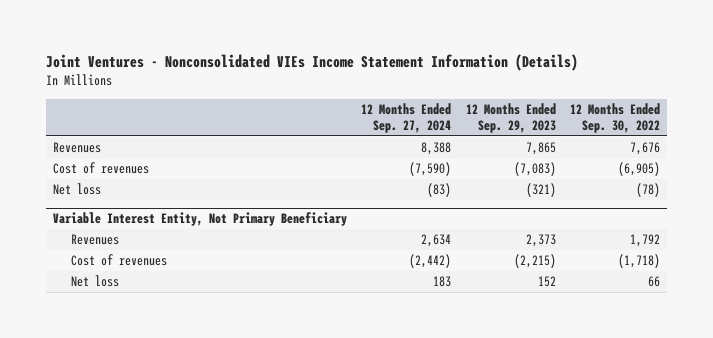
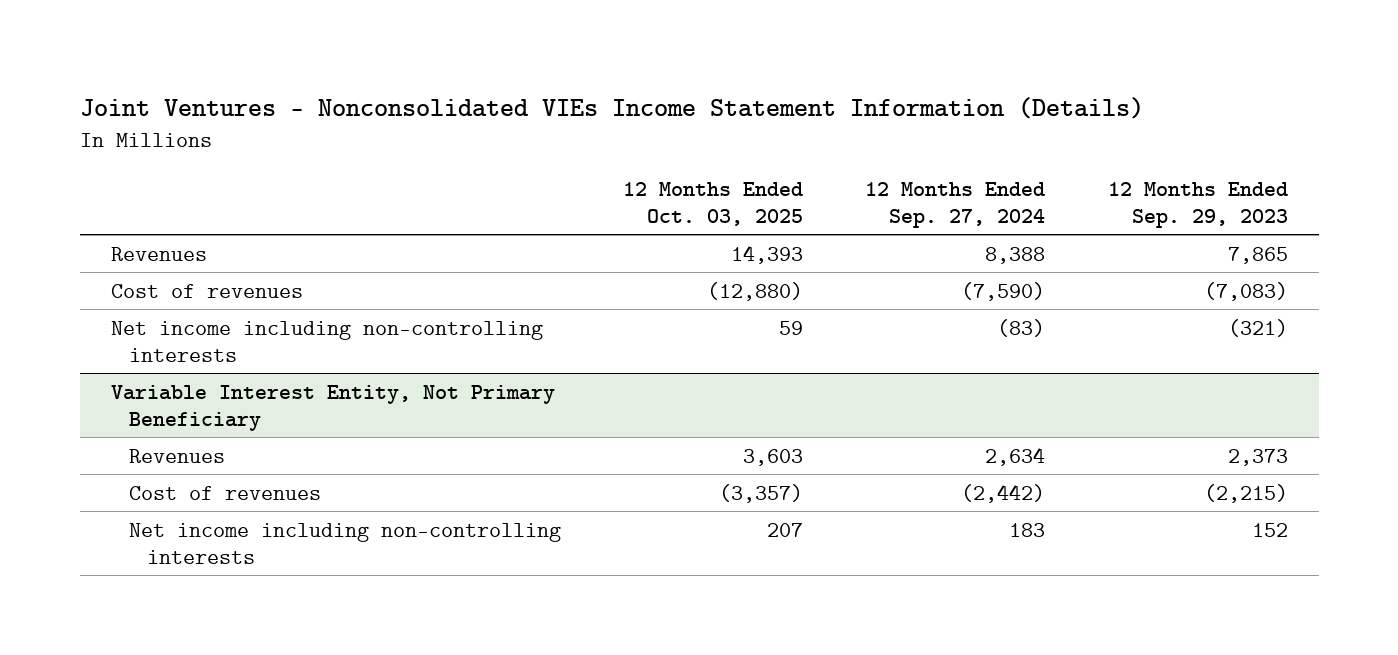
[569,102,660,133] 12 Months Ended Sep. 30, 2022 -> none
none -> [623,181,804,226] 12 Months Ended Oct. 03, 2025
[52,183,101,196] Net loss -> [110,320,543,362] Net income including non-controlling interests
[71,275,120,288] Net loss -> [128,522,561,564] Net income including non-controlling interests

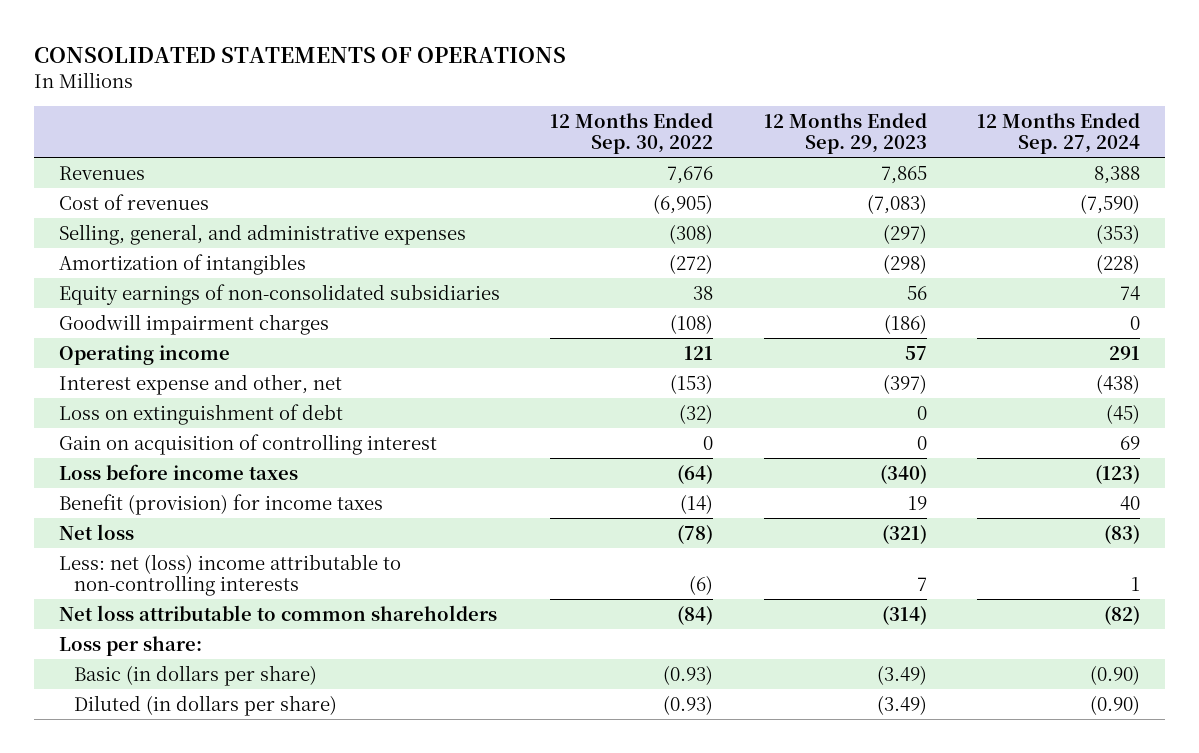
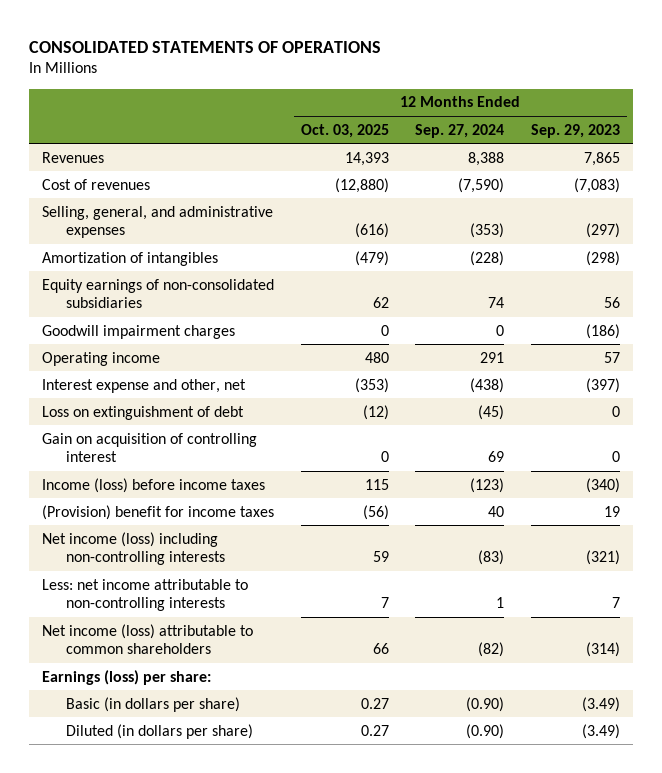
[550,112,714,155] 12 Months Ended Sep. 30, 2022 -> none
none -> [300,123,389,138] Oct. 03, 2025
[59,463,299,480] Loss before income taxes -> [42,477,266,493] Income (loss) before income taxes
[59,493,384,515] Benefit (provision) for income taxes -> [42,504,275,520] (Provision) benefit for income taxes
[59,523,135,540] Net loss -> [42,531,225,565] Net income (loss) including non-controlling interests
[59,553,402,597] Less: net (loss) income attributable to non-controlling interests -> [42,578,249,611] Less: net income attributable to non-controlling interests
[59,604,498,621] Net loss attributable to common shareholders -> [42,623,254,654] Net income (loss) attributable to common shareholders
[59,635,203,656] Loss per share: -> [42,669,212,685] Earnings (loss) per share:

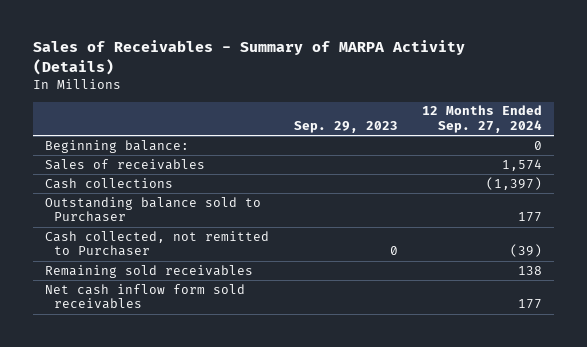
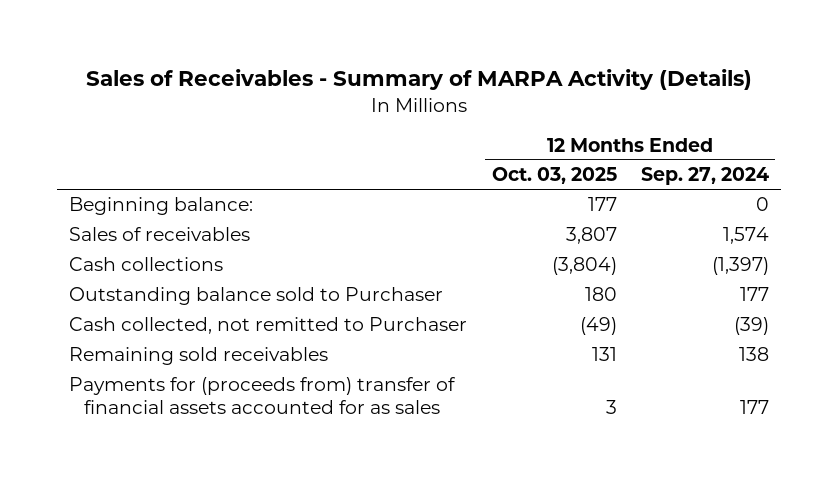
[293,120,398,133] Sep. 29, 2023 -> none
none -> [491,167,617,185] Oct. 03, 2025
[45,283,246,310] Net cash inflow form sold receivables -> [69,377,457,414] Payments for (proceeds from) transfer of financial assets accounted for as sales

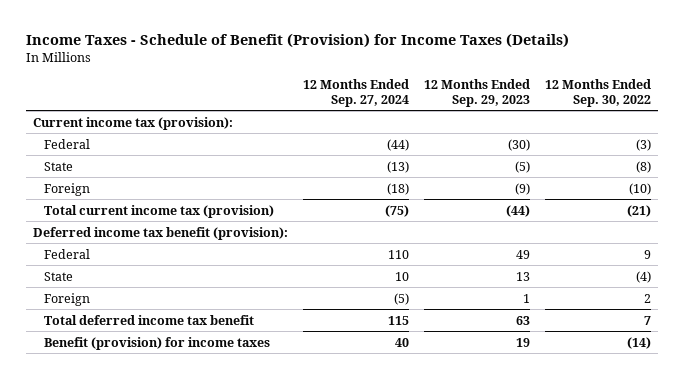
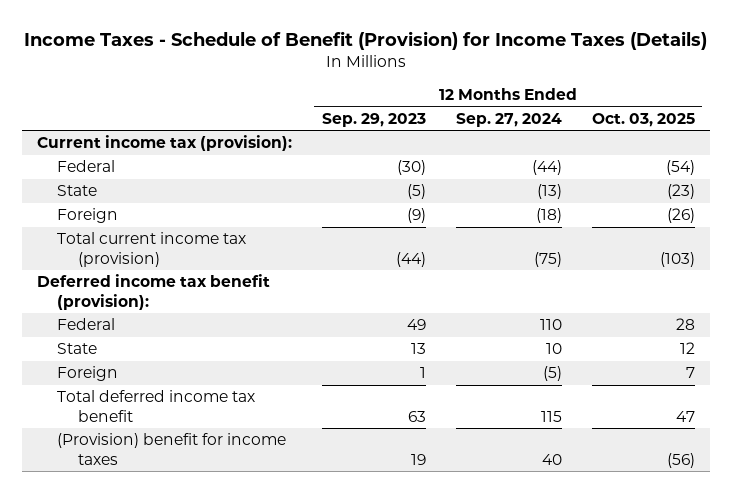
[544,79,651,107] 12 Months Ended Sep. 30, 2022 -> none
none -> [591,112,695,127] Oct. 03, 2025
[43,336,270,350] Benefit (provision) for income taxes -> [57,433,287,465] (Provision) benefit for income taxes

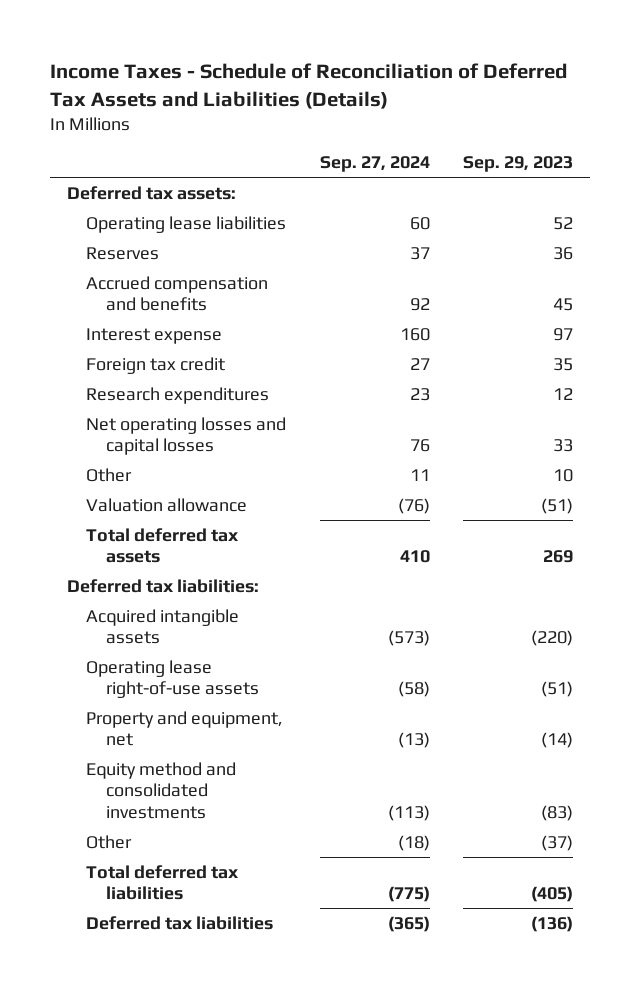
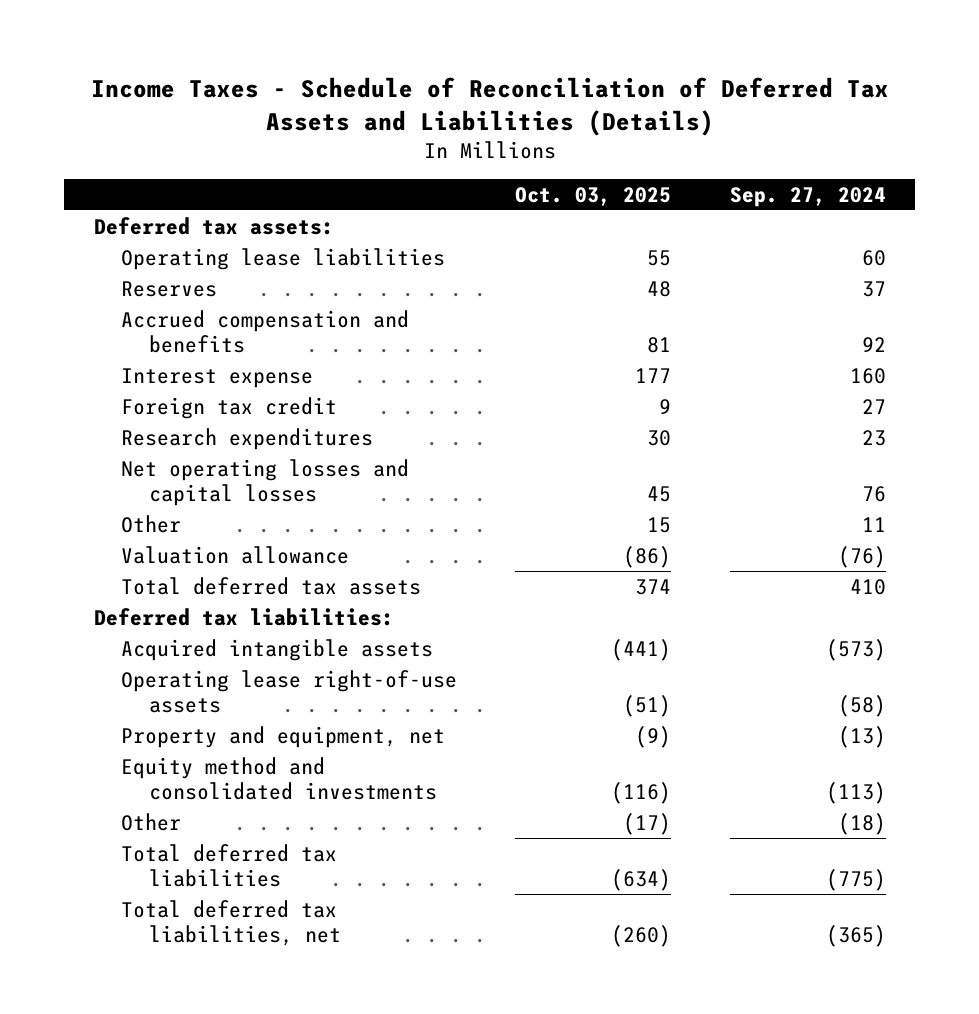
[463,156,574,173] Sep. 29, 2023 -> none
none -> [515,186,672,206] Oct. 03, 2025
[86,915,274,930] Deferred tax liabilities -> [121,899,341,947] Total deferred tax liabilities, net

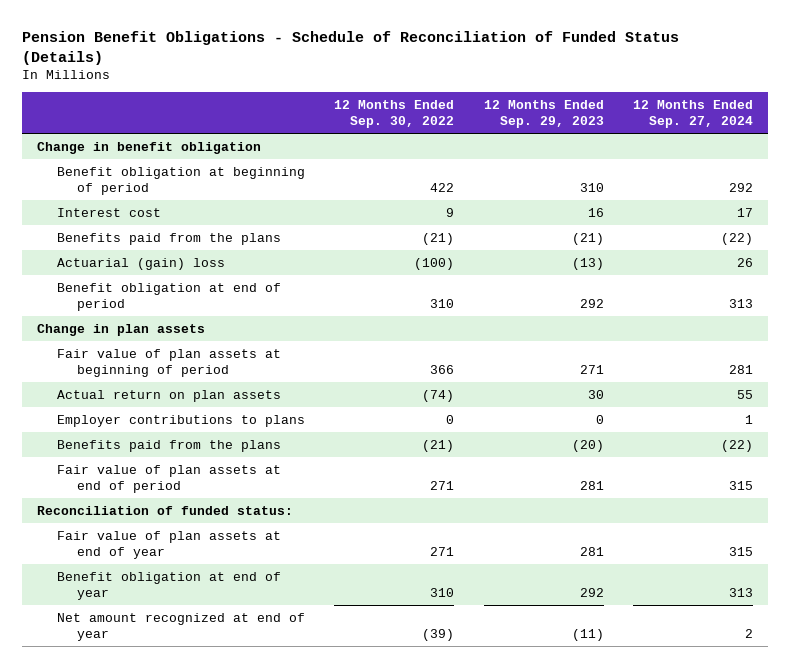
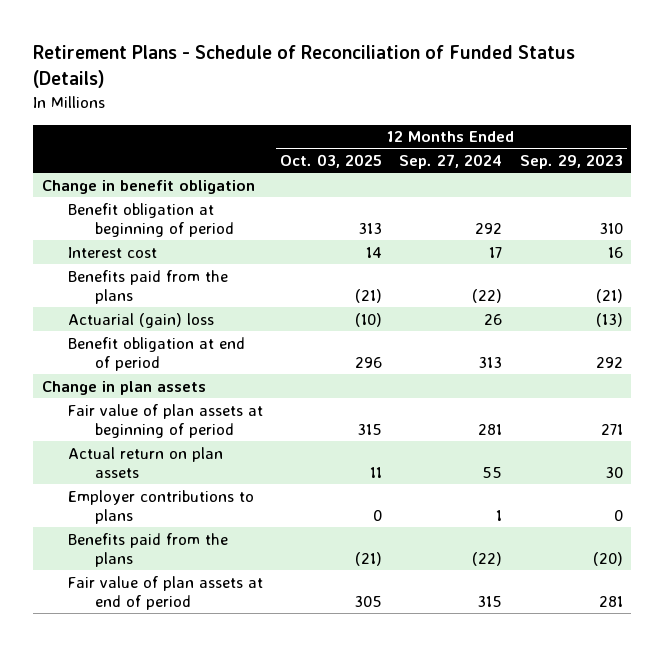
[21,30,679,65] Pension Benefit Obligations - Schedule of Reconciliation of Funded Status (Details) -> [33,45,576,89] Retirement Plans - Schedule of Reconciliation of Funded Status (Details)
[334,99,455,129] 12 Months Ended Sep. 30, 2022 -> none
none -> [280,154,383,169] Oct. 03, 2025
[36,505,293,515] Reconciliation of funded status: -> none
[56,530,281,560] Fair value of plan assets at end of year -> none
[56,571,281,601] Benefit obligation at end of year -> none
[56,612,305,642] Net amount recognized at end of year -> none

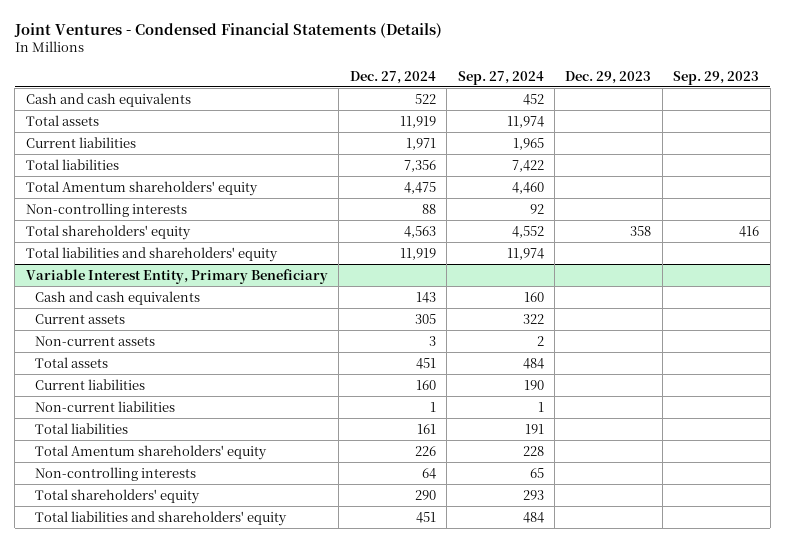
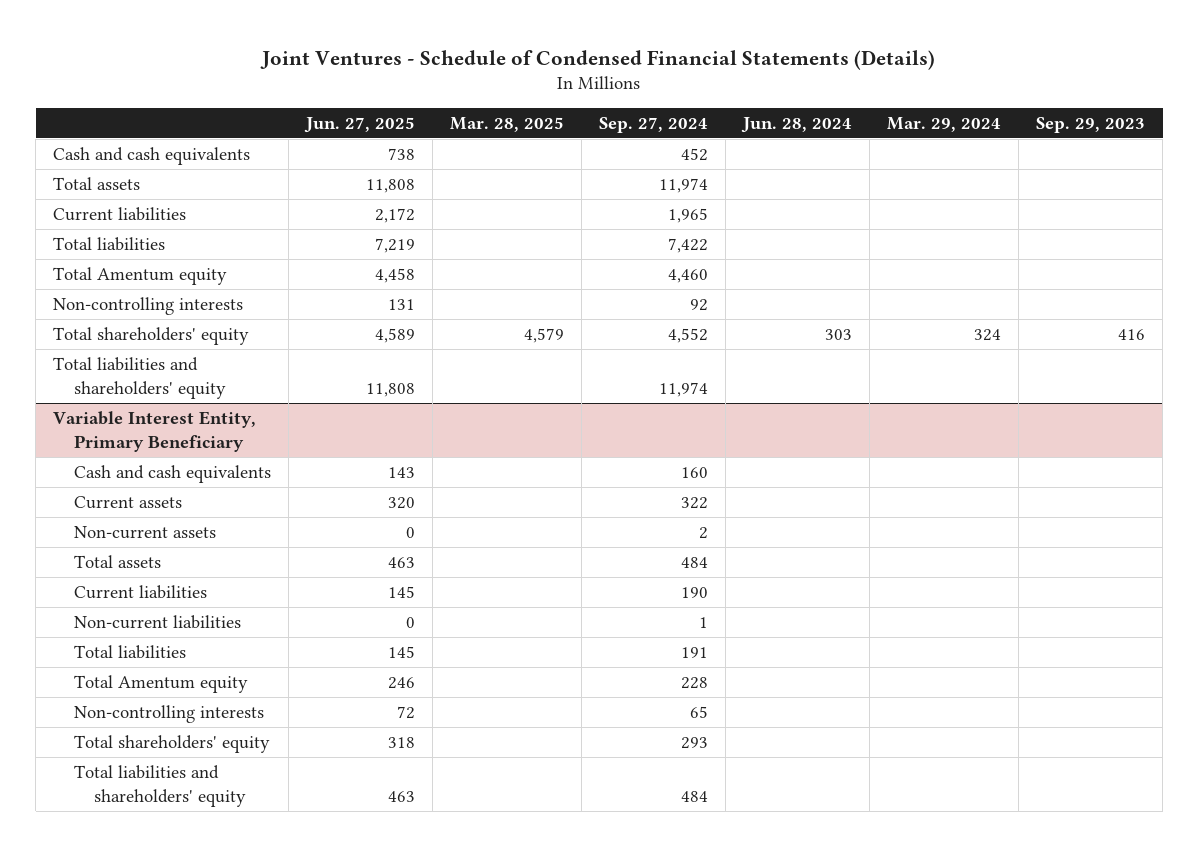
[13,22,442,38] Joint Ventures - Condensed Financial Statements (Details) -> [260,49,936,70] Joint Ventures - Schedule of Condensed Financial Statements (Details)
[349,70,436,84] Dec. 27, 2024 -> none
[565,70,652,84] Dec. 29, 2023 -> none
none -> [303,116,415,133] Jun. 27, 2025
none -> [449,116,564,132] Mar. 28, 2025
none -> [741,116,853,133] Jun. 28, 2024
none -> [887,116,1002,132] Mar. 29, 2024
[25,180,258,196] Total Amentum shareholders' equity -> [53,267,228,286] Total Amentum equity
[34,444,267,460] Total Amentum shareholders' equity -> [73,675,248,694] Total Amentum equity

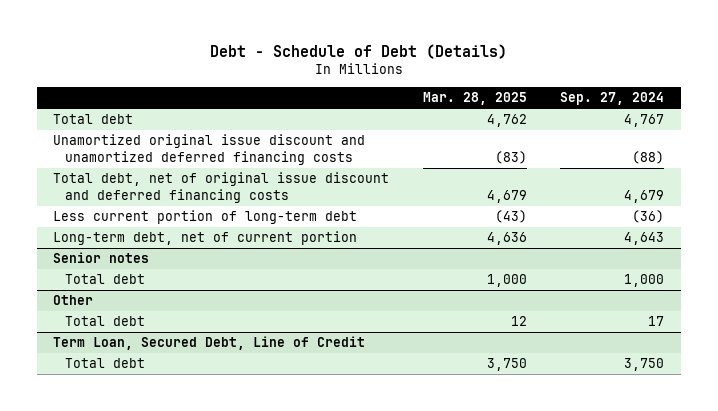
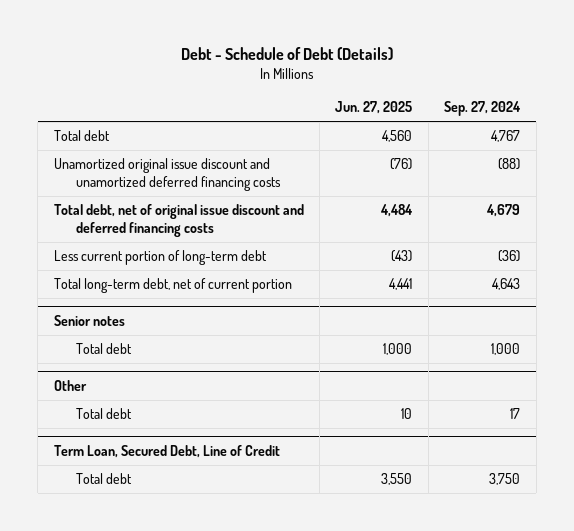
[422,92,527,106] Mar. 28, 2025 -> none
none -> [335,101,413,115] Jun. 27, 2025
[53,231,358,246] Long-term debt, net of current portion -> [53,278,292,294] Total long-term debt, net of current portion

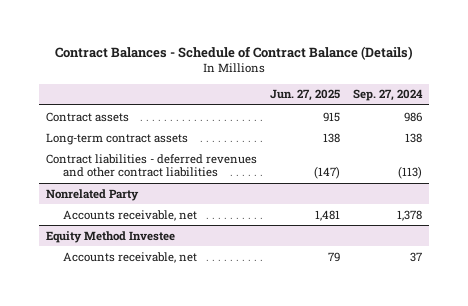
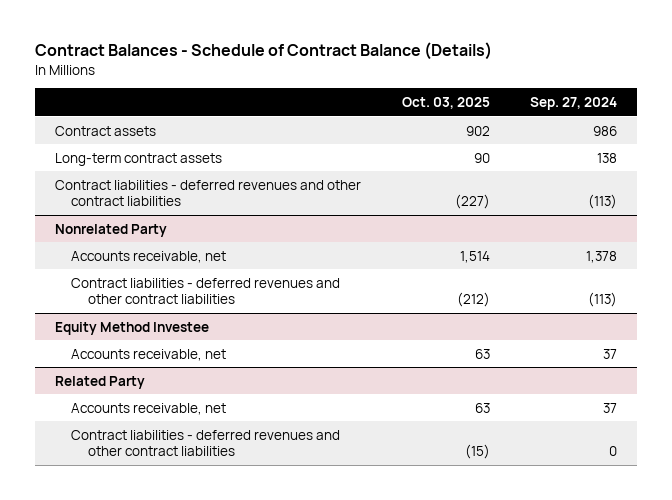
[270,89,341,102] Jun. 27, 2025 -> none
none -> [401,96,490,109] Oct. 03, 2025
none -> [71,277,341,305] Contract liabilities - deferred revenues and other contract liabilities
none -> [54,375,145,389] Related Party
none -> [71,402,227,415] Accounts receivable, net
none -> [71,429,341,457] Contract liabilities - deferred revenues and other contract liabilities

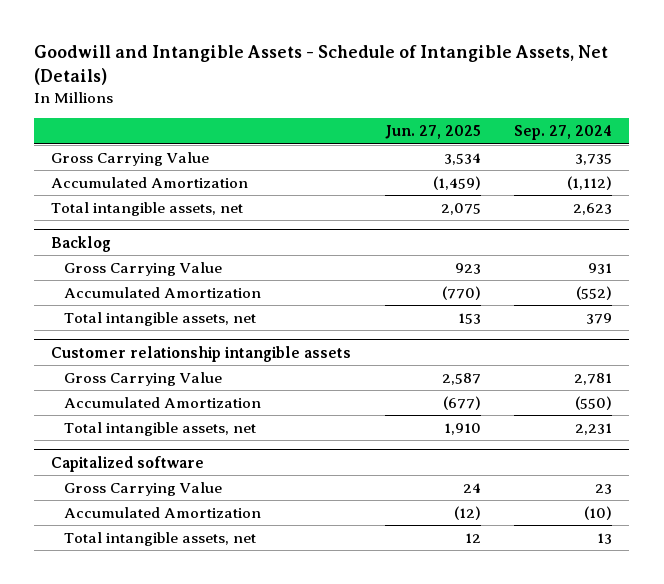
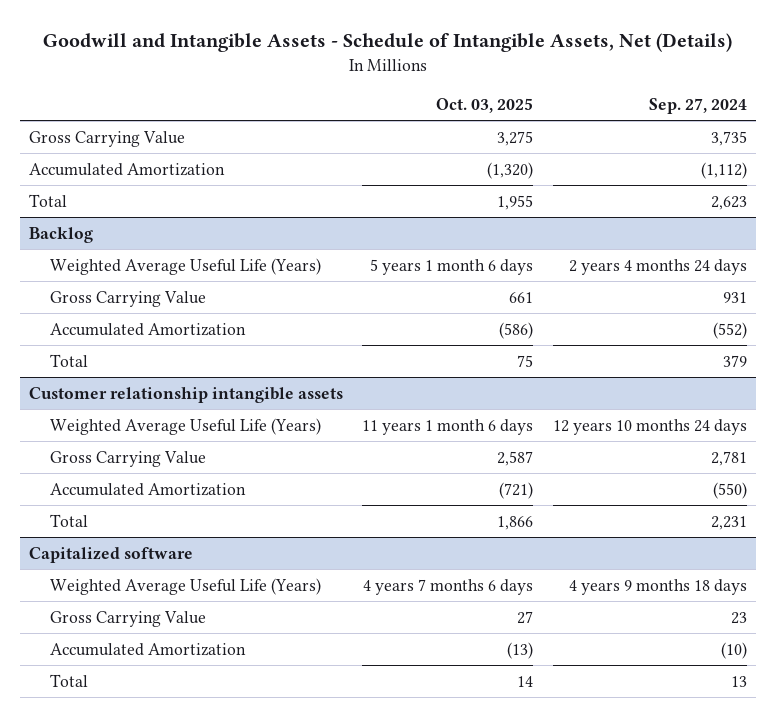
[384,125,481,140] Jun. 27, 2025 -> none
none -> [436,98,534,114] Oct. 03, 2025
[51,201,244,216] Total intangible assets, net -> [29,193,68,207] Total
none -> [50,257,322,275] Weighted Average Useful Life (Years)
[63,311,256,326] Total intangible assets, net -> [50,353,89,367] Total
none -> [50,417,322,435] Weighted Average Useful Life (Years)
[63,421,256,436] Total intangible assets, net -> [50,513,89,527] Total
none -> [50,577,322,595] Weighted Average Useful Life (Years)
[63,531,256,546] Total intangible assets, net -> [50,673,89,687] Total

